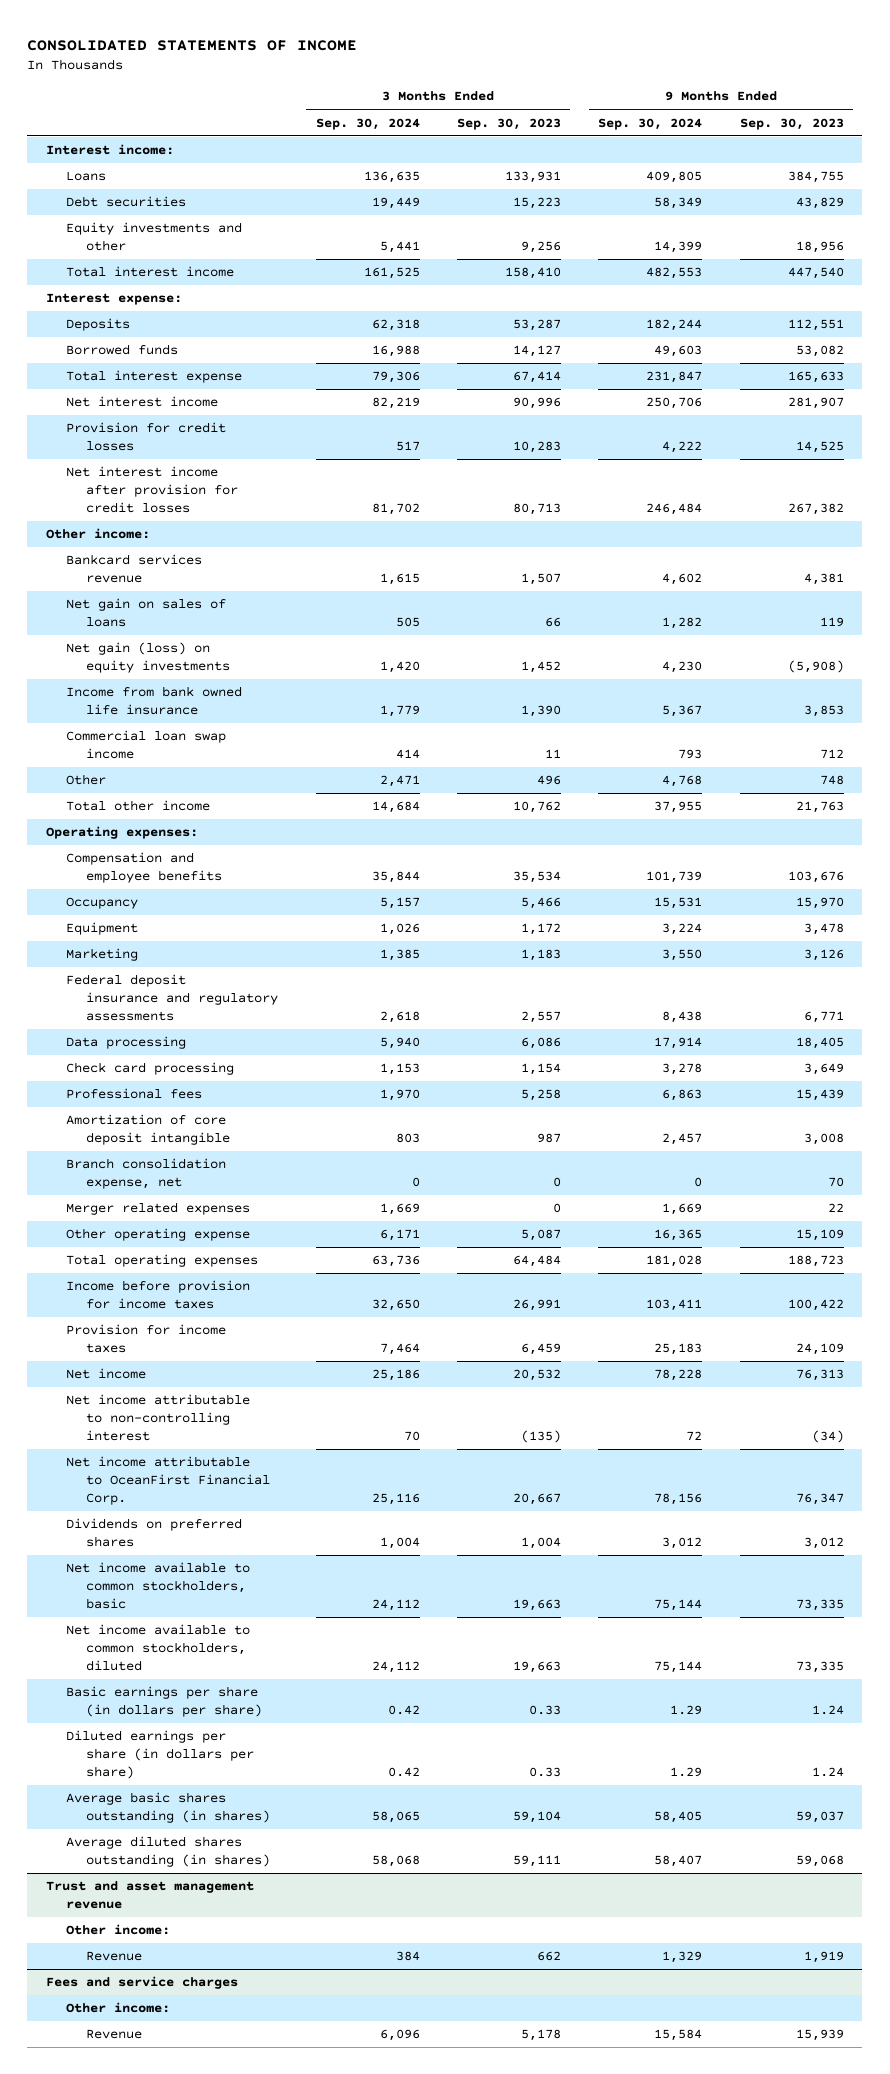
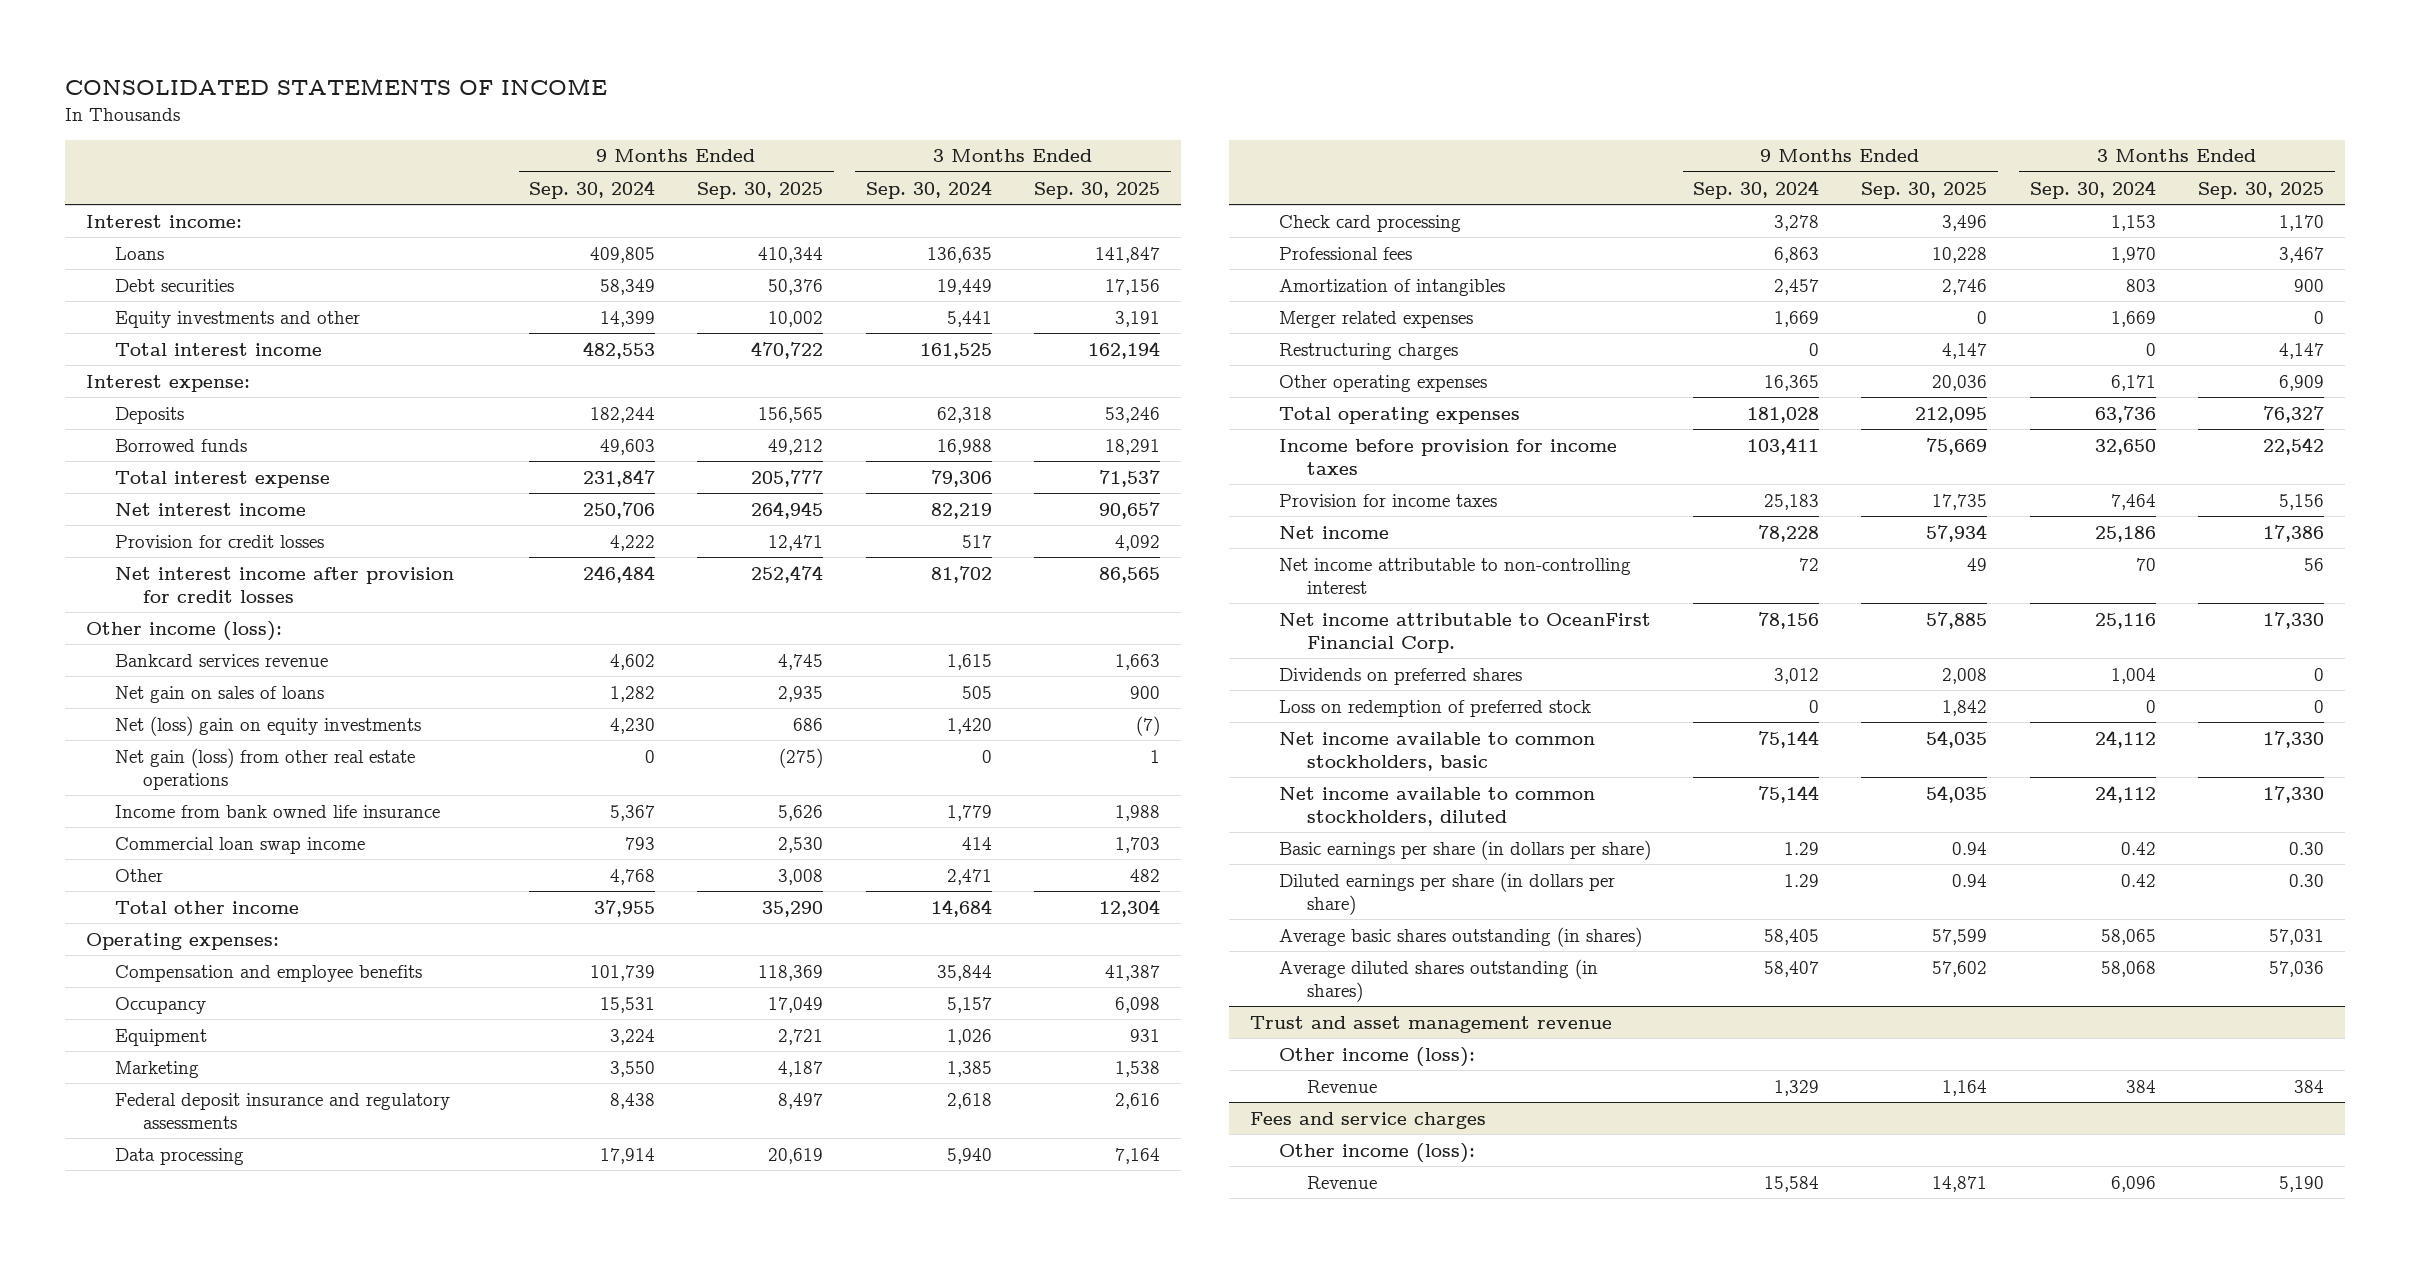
[457,117,562,130] Sep. 30, 2023 -> none
[739,117,844,130] Sep. 30, 2023 -> none
none -> [697,181,824,199] Sep. 30, 2025
none -> [1034,181,1161,199] Sep. 30, 2025
[46,528,151,540] Other income: -> [86,620,283,641] Other income (loss):
[66,642,231,674] Net gain (loss) on equity investments -> [114,715,421,736] Net (loss) gain on equity investments
none -> [114,747,415,790] Net gain (loss) from other real estate operations
[66,1158,227,1190] Branch consolidation expense, net -> none
[66,1114,231,1146] Amortization of core deposit intangible -> [1278,278,1505,296] Amortization of intangibles
none -> [1278,342,1458,360] Restructuring charges
[66,1228,251,1242] Other operating expense -> [1278,374,1487,392] Other operating expenses
none -> [1278,699,1591,717] Loss on redemption of preferred stock
[66,1924,171,1936] Other income: -> [1278,1046,1475,1067] Other income (loss):
[66,2002,171,2014] Other income: -> [1278,1142,1475,1163] Other income (loss):

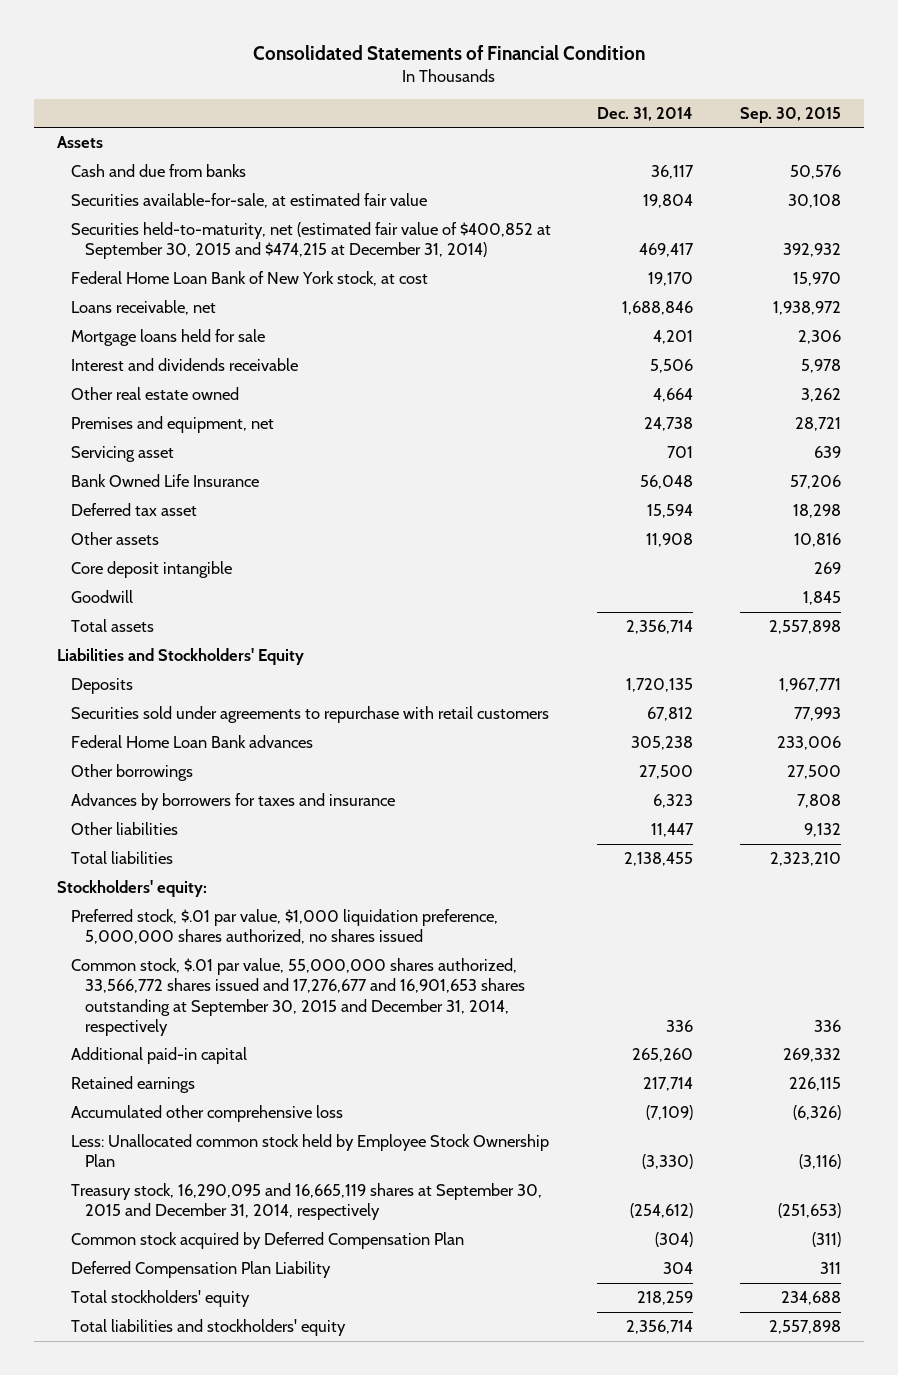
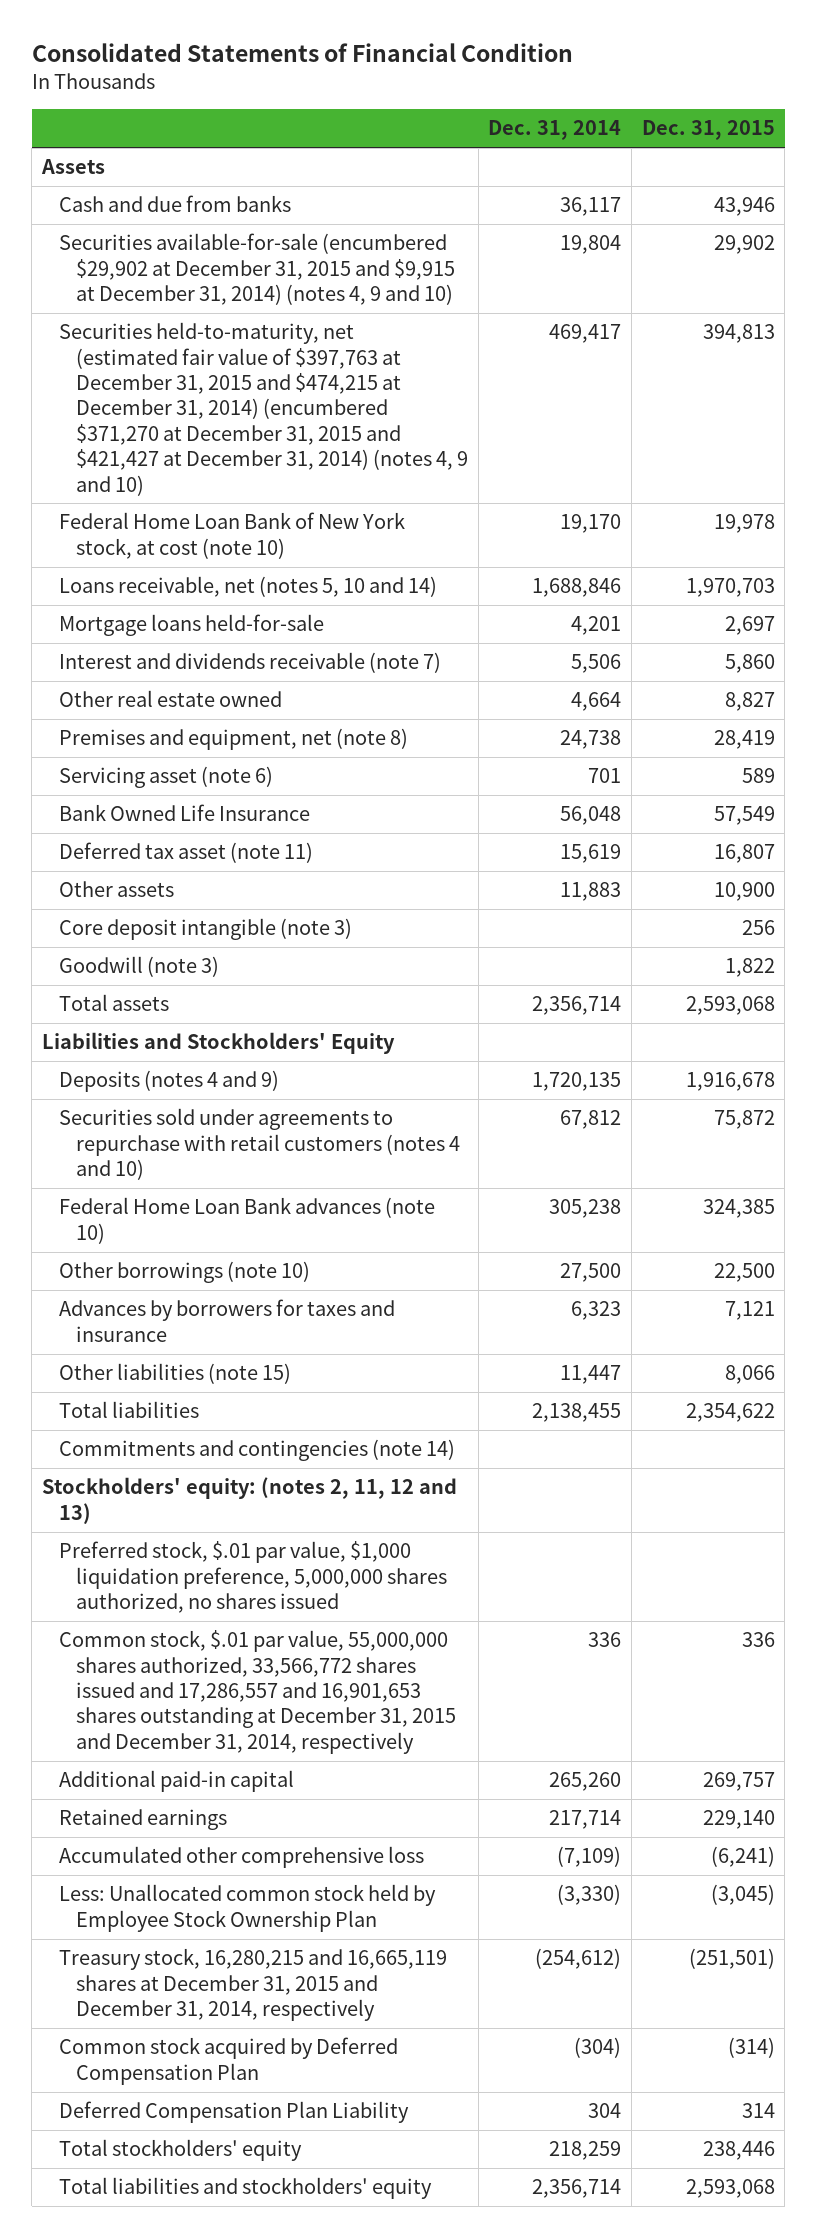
[739,106,841,123] Sep. 30, 2015 -> none
none -> [641,120,775,141] Dec. 31, 2015
[70,193,427,209] Securities available-for-sale, at estimated fair value -> [58,233,456,306] Securities available-for-sale (encumbered $29,902 at December 31, 2015 and $9,915 at December 31, 2014) (notes 4, 9 and 10)
[70,222,551,260] Securities held-to-maturity, net (estimated fair value of $400,852 at September 30, 2015 and $474,215 at December 31, 2014) -> [58,322,469,496] Securities held-to-maturity, net (estimated fair value of $397,763 at December 31, 2015 and $474,215 at December 31, 2014) (encumbered $371,270 at December 31, 2015 and $421,427 at December 31, 2014) (notes 4, 9 and 10)
[70,271,428,287] Federal Home Loan Bank of New York stock, at cost -> [58,512,405,559] Federal Home Loan Bank of New York stock, at cost (note 10)
[70,300,216,316] Loans receivable, net -> [58,576,437,598] Loans receivable, net (notes 5, 10 and 14)
[70,329,265,347] Mortgage loans held for sale -> [58,614,324,637] Mortgage loans held-for-sale
[70,358,298,372] Interest and dividends receivable -> [58,652,441,674] Interest and dividends receivable (note 7)
[70,416,274,434] Premises and equipment, net -> [58,728,408,751] Premises and equipment, net (note 8)
[70,446,174,463] Servicing asset -> [58,766,273,789] Servicing asset (note 6)
[70,503,197,517] Deferred tax asset -> [58,842,313,864] Deferred tax asset (note 11)
[647,504,694,519] 15,594 -> [560,844,622,864] 15,619
[646,533,694,548] 11,908 -> [560,882,622,902] 11,883
[70,561,232,579] Core deposit intangible -> [58,918,352,941] Core deposit intangible (note 3)
[70,590,133,604] Goodwill -> [58,956,219,978] Goodwill (note 3)
[70,678,133,695] Deposits -> [58,1070,279,1093] Deposits (notes 4 and 9)
[70,706,549,724] Securities sold under agreements to repurchase with retail customers -> [58,1108,461,1181] Securities sold under agreements to repurchase with retail customers (notes 4 and 10)
[70,735,313,749] Federal Home Loan Bank advances -> [58,1197,435,1244] Federal Home Loan Bank advances (note 10)
[70,764,193,782] Other borrowings -> [58,1261,310,1284] Other borrowings (note 10)
[70,822,178,836] Other liabilities -> [58,1363,291,1385] Other liabilities (note 15)
none -> [58,1439,455,1462] Commitments and contingencies (note 14)
[57,880,208,898] Stockholders' equity: -> [41,1477,457,1524] Stockholders' equity: (notes 2, 11, 12 and 13)
[70,958,525,1036] Common stock, $.01 par value, 55,000,000 shares authorized, 33,566,772 shares issued and 17,276,677 and 16,901,653 shares outstanding at September 30, 2015 and December 31, 2014, respectively -> [58,1630,457,1754] Common stock, $.01 par value, 55,000,000 shares authorized, 33,566,772 shares issued and 17,286,557 and 16,901,653 shares outstanding at December 31, 2015 and December 31, 2014, respectively
[70,1183,542,1221] Treasury stock, 16,290,095 and 16,665,119 shares at September 30, 2015 and December 31, 2014, respectively -> [58,1948,447,2022] Treasury stock, 16,280,215 and 16,665,119 shares at December 31, 2015 and December 31, 2014, respectively

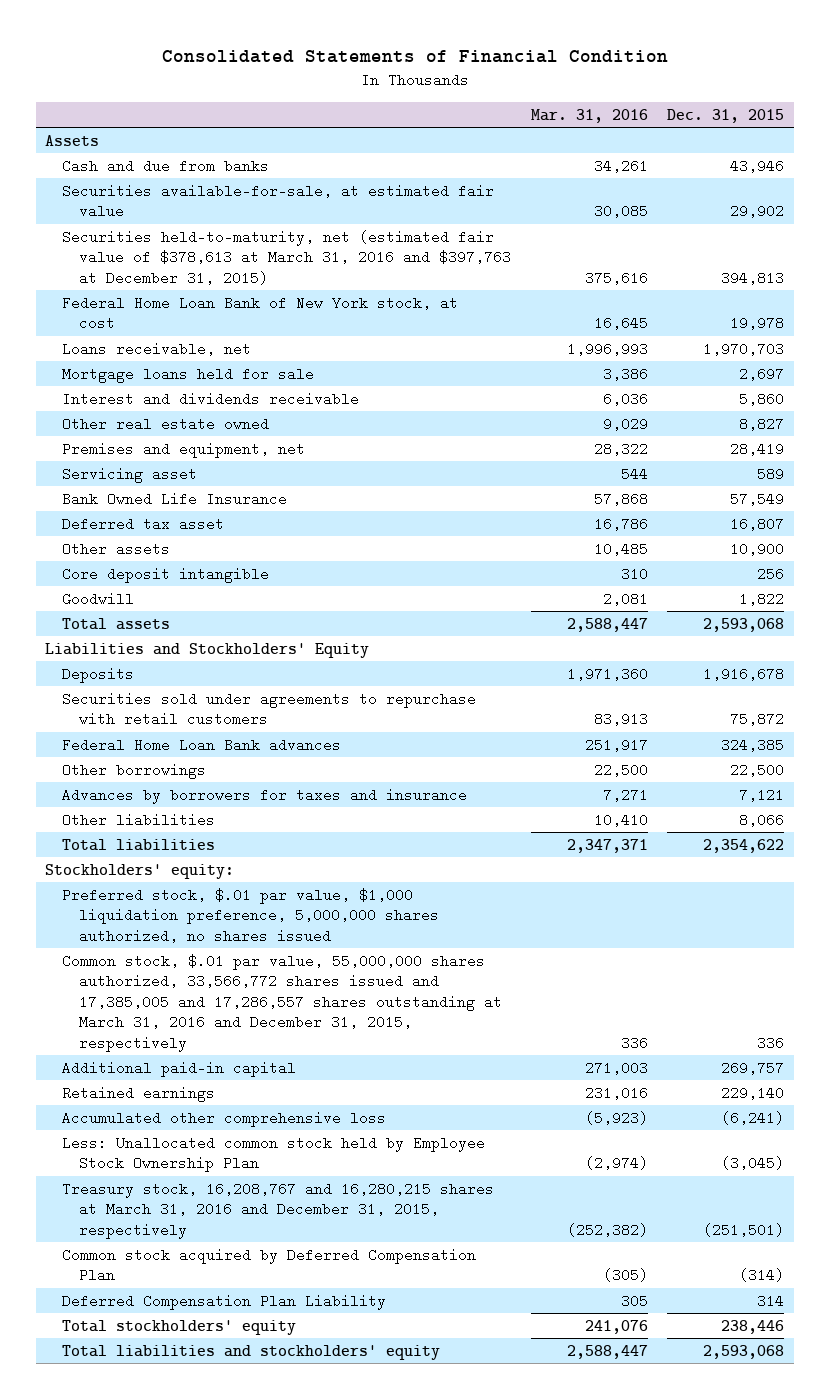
[488,120,622,141] Dec. 31, 2014 -> none
none -> [530,109,648,124] Mar. 31, 2016
[58,233,456,306] Securities available-for-sale (encumbered $29,902 at December 31, 2015 and $9,915 at December 31, 2014) (notes 4, 9 and 10) -> [62,183,495,219] Securities available-for-sale, at estimated fair value
[58,322,469,496] Securities held-to-maturity, net (estimated fair value of $397,763 at December 31, 2015 and $474,215 at December 31, 2014) (encumbered $371,270 at December 31, 2015 and $421,427 at December 31, 2014) (notes 4, 9 and 10) -> [62,229,512,285] Securities held-to-maturity, net (estimated fair value of $378,613 at March 31, 2016 and $397,763 at December 31, 2015)
[58,512,405,559] Federal Home Loan Bank of New York stock, at cost (note 10) -> [62,295,459,331] Federal Home Loan Bank of New York stock, at cost
[58,576,437,598] Loans receivable, net (notes 5, 10 and 14) -> [62,341,252,356] Loans receivable, net
[58,614,324,637] Mortgage loans held-for-sale -> [62,366,315,383] Mortgage loans held for sale
[58,652,441,674] Interest and dividends receivable (note 7) -> [62,391,360,406] Interest and dividends receivable
[58,728,408,751] Premises and equipment, net (note 8) -> [62,441,306,458] Premises and equipment, net
[58,766,273,789] Servicing asset (note 6) -> [62,466,198,483] Servicing asset
[58,842,313,864] Deferred tax asset (note 11) -> [62,516,225,531] Deferred tax asset
[58,918,352,941] Core deposit intangible (note 3) -> [62,566,270,583] Core deposit intangible
[58,956,219,978] Goodwill (note 3) -> [62,591,135,606] Goodwill
[58,1070,279,1093] Deposits (notes 4 and 9) -> [62,666,135,683] Deposits
[58,1108,461,1181] Securities sold under agreements to repurchase with retail customers (notes 4 and 10) -> [62,691,477,727] Securities sold under agreements to repurchase with retail customers
[58,1197,435,1244] Federal Home Loan Bank advances (note 10) -> [62,737,342,752] Federal Home Loan Bank advances
[58,1261,310,1284] Other borrowings (note 10) -> [62,762,207,779] Other borrowings
[58,1363,291,1385] Other liabilities (note 15) -> [62,812,216,827] Other liabilities
[58,1439,455,1462] Commitments and contingencies (note 14) -> none
[41,1477,457,1524] Stockholders' equity: (notes 2, 11, 12 and 13) -> [45,863,235,879] Stockholders' equity:
[58,1630,457,1754] Common stock, $.01 par value, 55,000,000 shares authorized, 33,566,772 shares issued and 17,286,557 and 16,901,653 shares outstanding at December 31, 2015 and December 31, 2014, respectively -> [62,953,503,1052] Common stock, $.01 par value, 55,000,000 shares authorized, 33,566,772 shares issued and 17,385,005 and 17,286,557 shares outstanding at March 31, 2016 and December 31, 2015, respectively
[58,1948,447,2022] Treasury stock, 16,280,215 and 16,665,119 shares at December 31, 2015 and December 31, 2014, respectively -> [62,1181,495,1239] Treasury stock, 16,208,767 and 16,280,215 shares at March 31, 2016 and December 31, 2015, respectively

